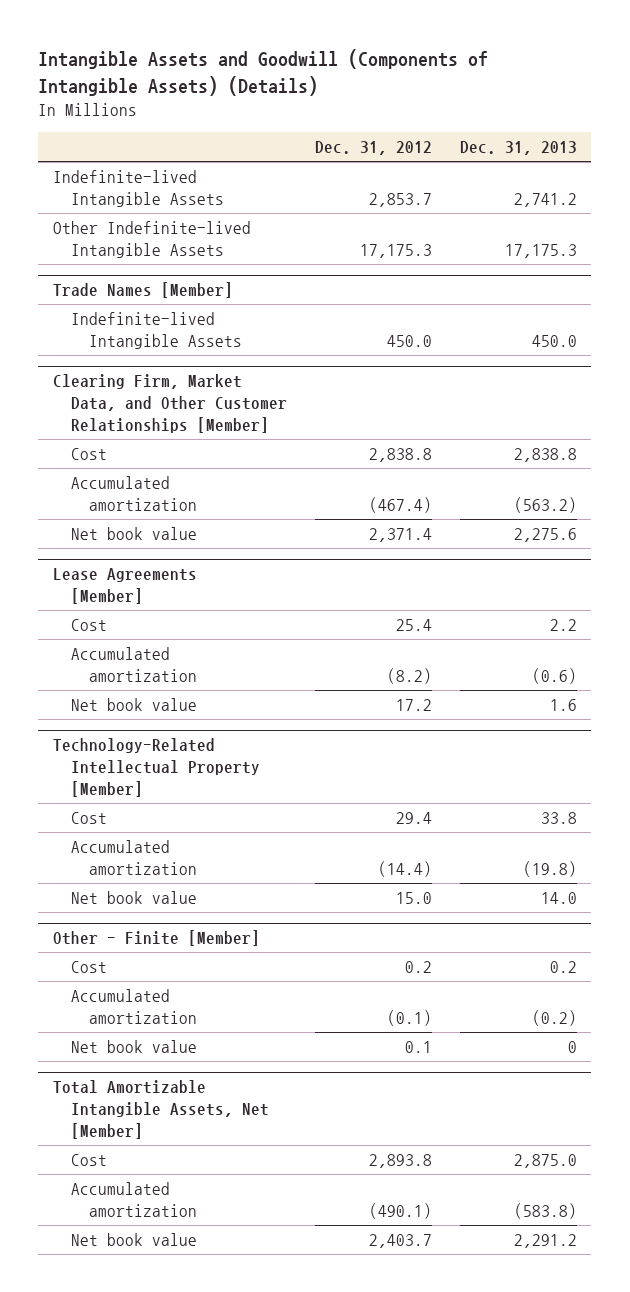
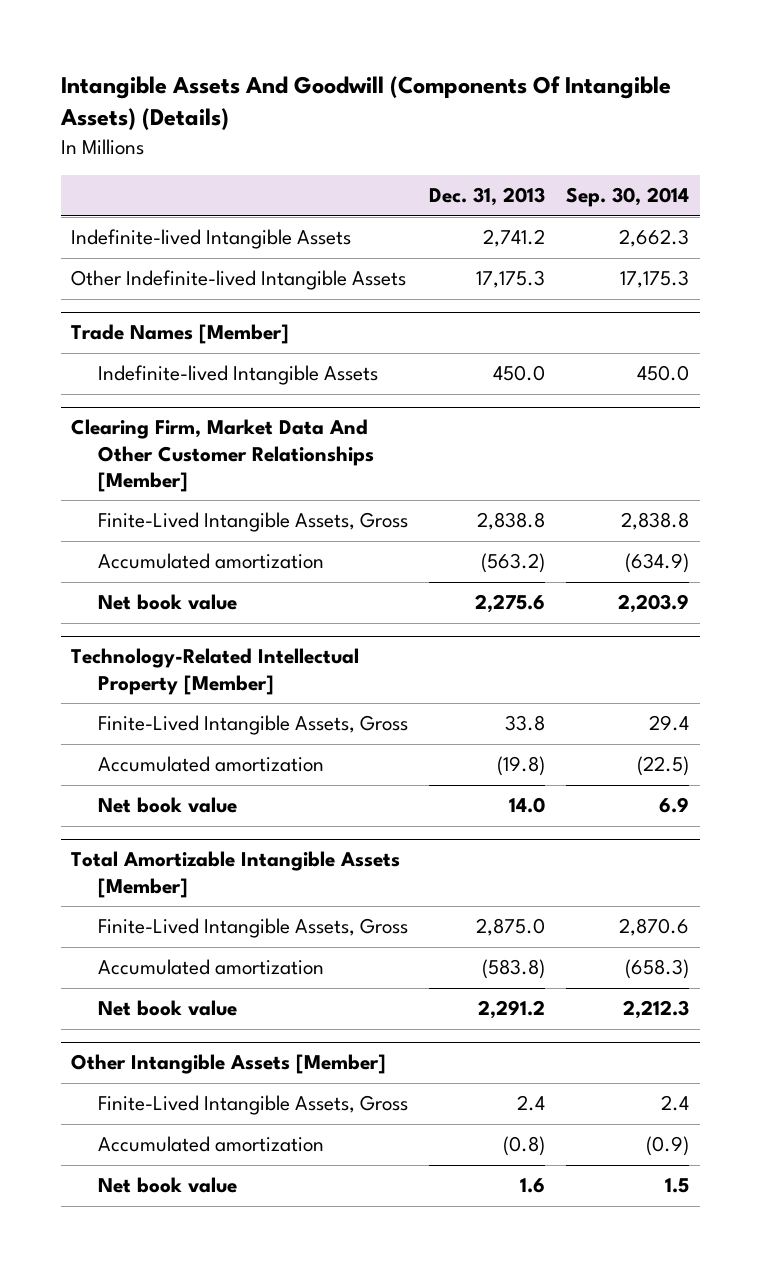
[38,49,489,96] Intangible Assets and Goodwill (Components of Intangible Assets) (Details) -> [59,76,671,131] Intangible Assets And Goodwill (Components Of Intangible Assets) (Details)
[315,141,433,156] Dec. 31, 2012 -> none
none -> [566,186,690,207] Sep. 30, 2014
[52,374,287,434] Clearing Firm, Market Data, and Other Customer Relationships [Member] -> [71,419,375,492] Clearing Firm, Market Data And Other Customer Relationships [Member]
[70,448,107,461] Cost -> [98,512,409,533] Finite-Lived Intangible Assets, Gross
[52,568,197,605] Lease Agreements [Member] -> none
[70,619,107,632] Cost -> none
[70,647,198,683] Accumulated amortization -> none
[70,698,197,712] Net book value -> none
[70,812,107,825] Cost -> [98,715,409,736] Finite-Lived Intangible Assets, Gross
[52,930,260,947] Other - Finite [Member] -> none
[70,961,107,974] Cost -> none
[70,989,198,1025] Accumulated amortization -> none
[70,1040,197,1054] Net book value -> none
[52,1080,269,1140] Total Amortizable Intangible Assets, Net [Member] -> [71,851,401,898] Total Amortizable Intangible Assets [Member]
[70,1154,107,1167] Cost -> [98,918,409,939] Finite-Lived Intangible Assets, Gross
none -> [71,1054,387,1075] Other Intangible Assets [Member]
none -> [98,1095,409,1116] Finite-Lived Intangible Assets, Gross
none -> [98,1136,325,1153] Accumulated amortization
none -> [98,1177,238,1194] Net book value

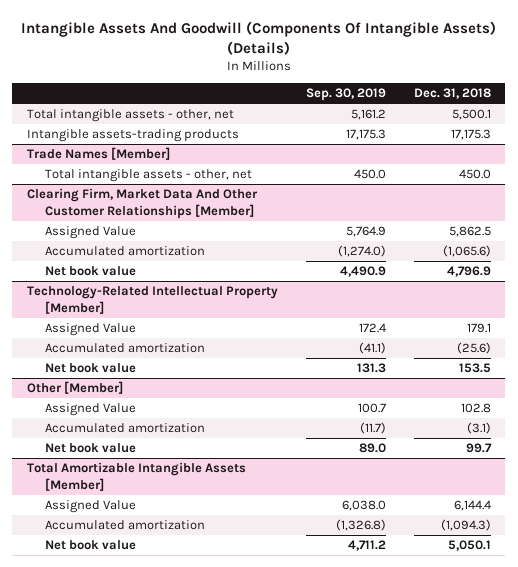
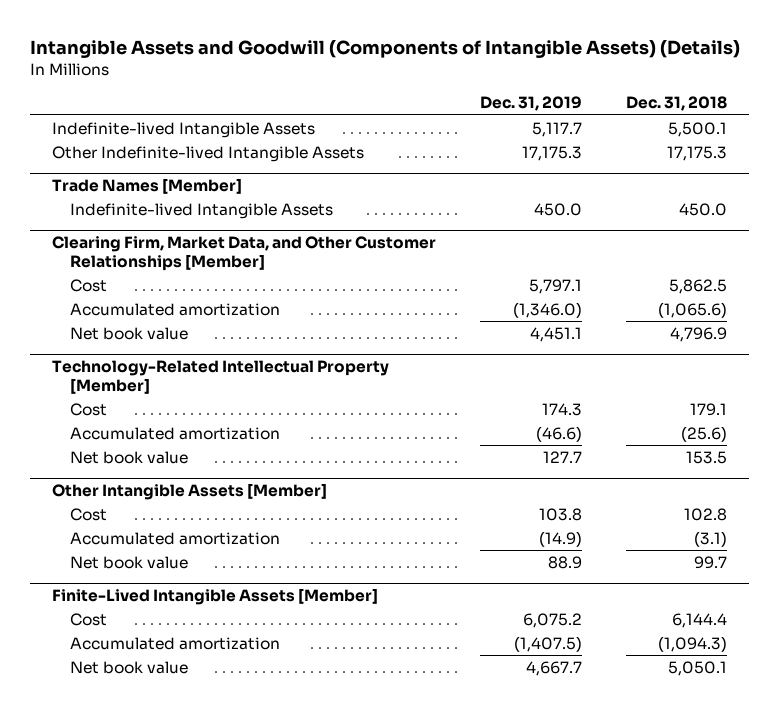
[20,20,496,55] Intangible Assets And Goodwill (Components Of Intangible Assets) (Details) -> [30,40,741,59] Intangible Assets and Goodwill (Components of Intangible Assets) (Details)
[305,88,386,102] Sep. 30, 2019 -> none
none -> [480,96,583,112] Dec. 31, 2019
[26,109,234,123] Total intangible assets - other, net -> [52,121,316,138] Indefinite-lived Intangible Assets
[26,129,239,143] Intangible assets-trading products -> [52,145,365,162] Other Indefinite-lived Intangible Assets
[44,169,252,183] Total intangible assets - other, net -> [70,202,334,219] Indefinite-lived Intangible Assets
[26,188,258,219] Clearing Firm, Market Data And Other Customer Relationships [Member] -> [52,235,437,271] Clearing Firm, Market Data, and Other Customer Relationships [Member]
[44,226,136,240] Assigned Value -> [70,278,108,292] Cost
[44,323,136,337] Assigned Value -> [70,402,108,416] Cost
[26,381,123,395] Other [Member] -> [52,482,328,500] Other Intangible Assets [Member]
[44,403,136,417] Assigned Value -> [70,507,108,521] Cost
[26,462,246,491] Total Amortizable Intangible Assets [Member] -> [52,587,379,605] Finite-Lived Intangible Assets [Member]
[44,500,136,514] Assigned Value -> [70,612,108,626] Cost

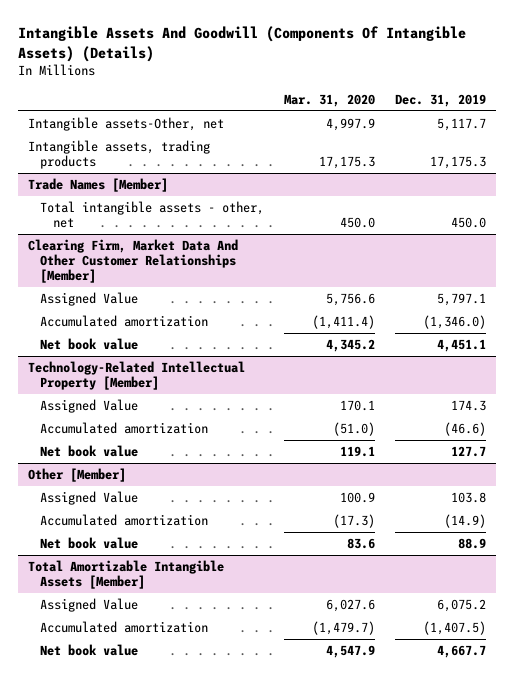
[30,40,741,59] Intangible Assets and Goodwill (Components of Intangible Assets) (Details) -> [18,26,467,63] Intangible Assets And Goodwill (Components Of Intangible Assets) (Details)
[626,96,728,112] Dec. 31, 2018 -> none
none -> [284,93,376,107] Mar. 31, 2020
[52,121,316,138] Indefinite-lived Intangible Assets -> none
[52,145,365,162] Other Indefinite-lived Intangible Assets -> [28,116,225,131] Intangible assets-Other, net
[522,145,583,161] 17,175.3 -> [436,117,486,131] 5,117.7
none -> [28,139,211,170] Intangible assets, trading products
[70,202,334,219] Indefinite-lived Intangible Assets -> [40,200,265,229] Total intangible assets - other, net
[52,235,437,271] Clearing Firm, Market Data, and Other Customer Relationships [Member] -> [28,238,239,284] Clearing Firm, Market Data And Other Customer Relationships [Member]
[70,278,108,292] Cost -> [40,291,139,306] Assigned Value
[70,402,108,416] Cost -> [40,398,139,413] Assigned Value
[52,482,328,500] Other Intangible Assets [Member] -> [28,467,127,482] Other [Member]
[70,507,108,521] Cost -> [40,490,139,505] Assigned Value
[52,587,379,605] Finite-Lived Intangible Assets [Member] -> [28,559,225,590] Total Amortizable Intangible Assets [Member]
[70,612,108,626] Cost -> [40,597,139,612] Assigned Value

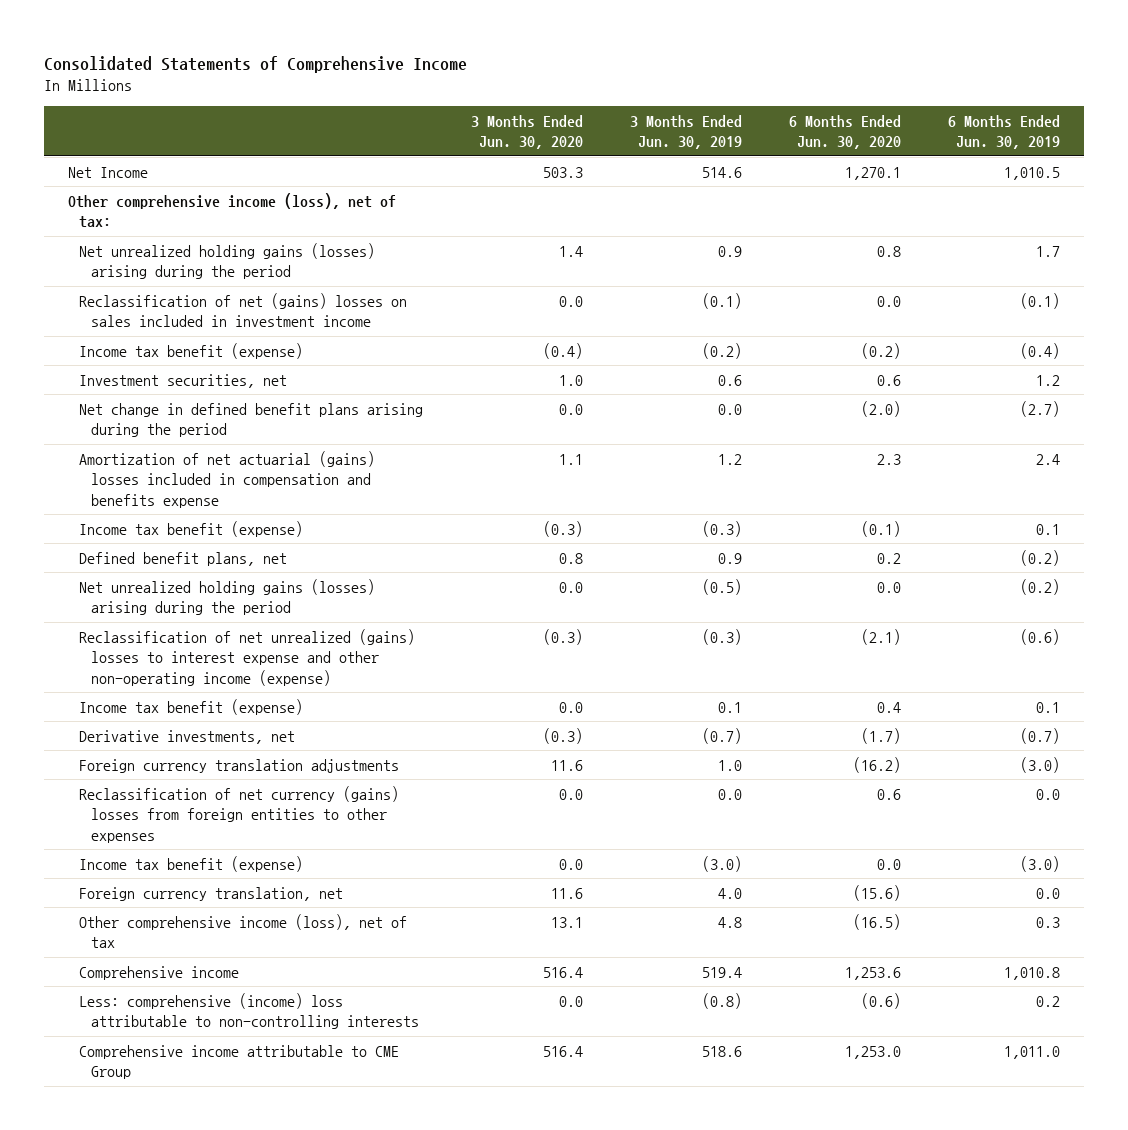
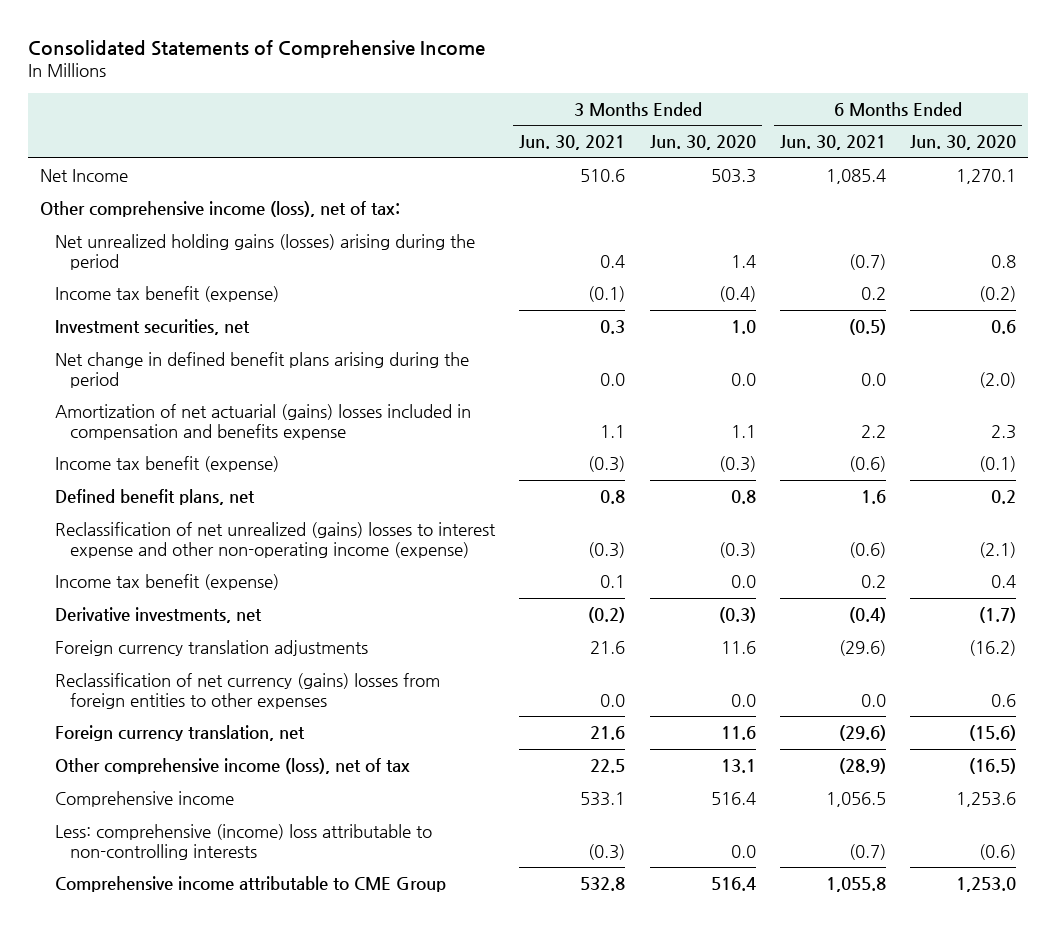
[629,114,742,150] 3 Months Ended Jun. 30, 2019 -> none
[947,114,1060,150] 6 Months Ended Jun. 30, 2019 -> none
none -> [519,135,626,151] Jun. 30, 2021
none -> [779,135,886,151] Jun. 30, 2021
[79,292,408,328] Reclassification of net (gains) losses on sales included in investment income -> none
[79,578,376,616] Net unrealized holding gains (losses) arising during the period -> none
[79,855,304,872] Income tax benefit (expense) -> none

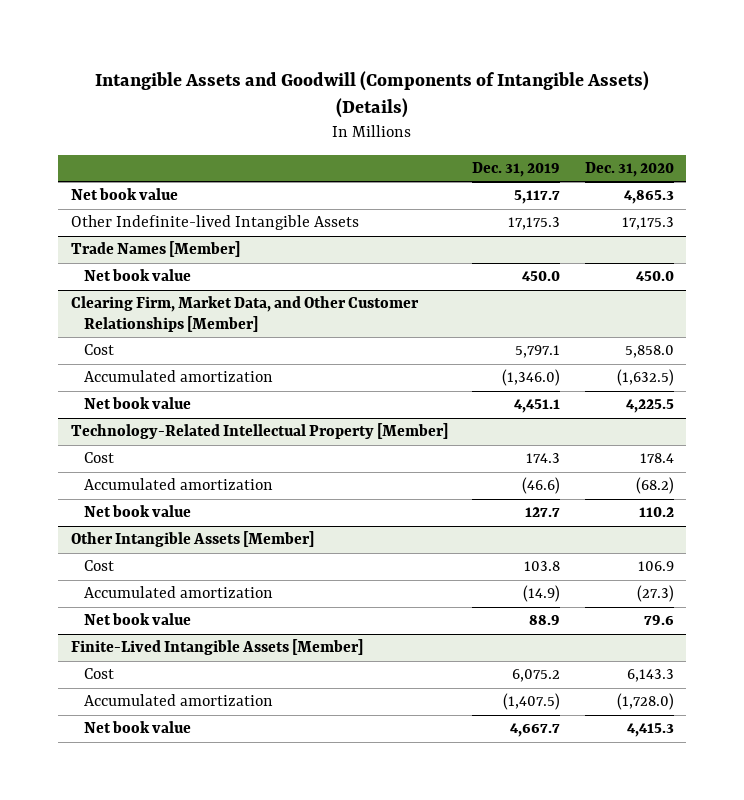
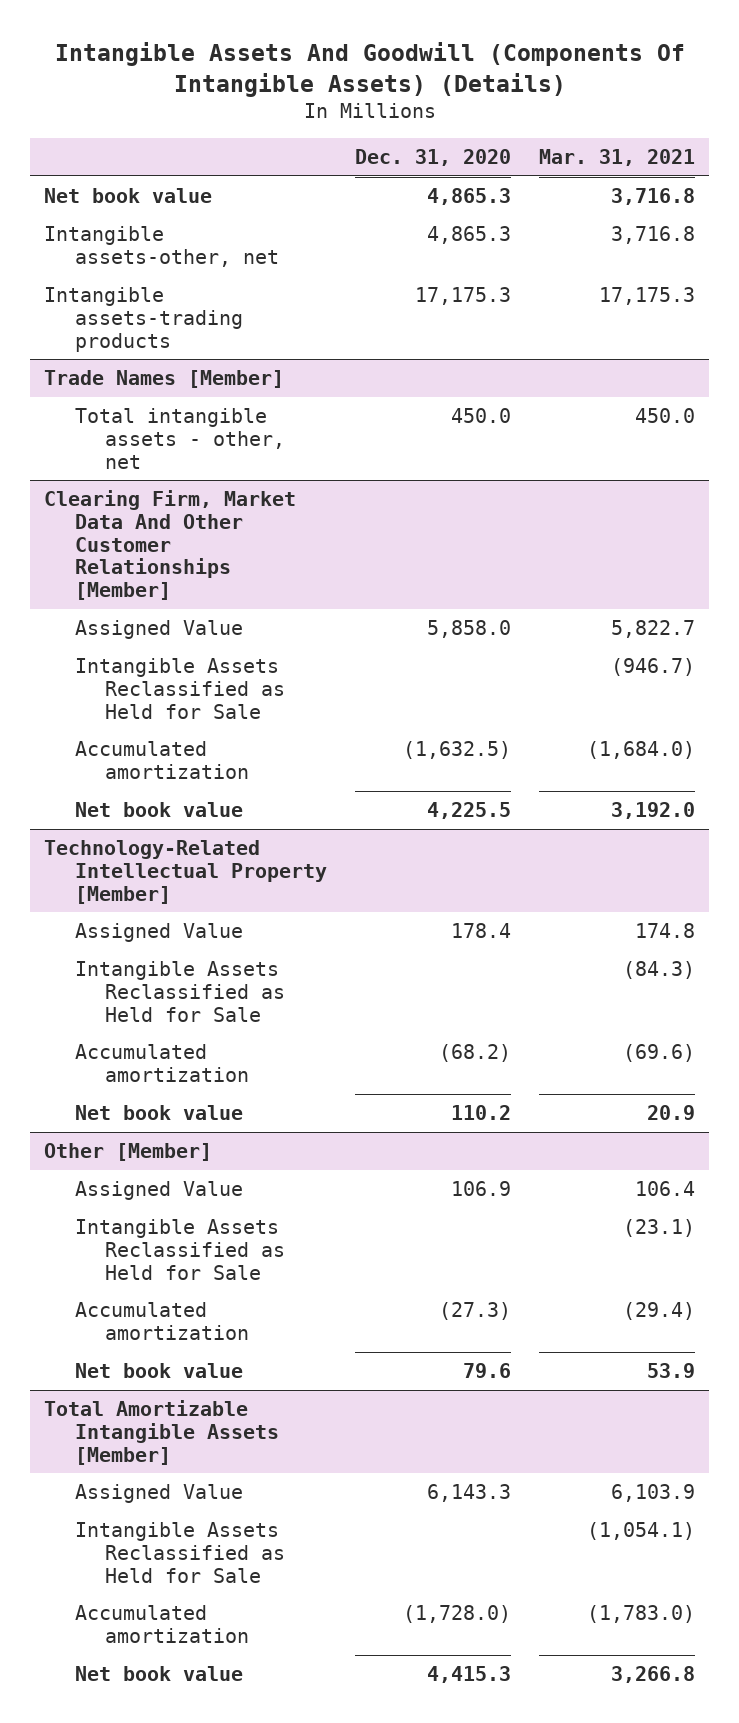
[95,70,650,119] Intangible Assets and Goodwill (Components of Intangible Assets) (Details) -> [54,42,685,97] Intangible Assets And Goodwill (Components Of Intangible Assets) (Details)
[472,162,561,178] Dec. 31, 2019 -> none
none -> [538,148,695,166] Mar. 31, 2021
[70,215,359,231] Other Indefinite-lived Intangible Assets -> [44,226,279,267] Intangible assets-other, net
[621,217,674,231] 17,175.3 -> [426,226,511,245] 4,865.3
none -> [44,287,243,352] Intangible assets-trading products
[83,269,191,282] Net book value -> none
none -> [74,408,286,469] Total intangible assets - other, net
[70,296,419,332] Clearing Firm, Market Data, and Other Customer Relationships [Member] -> [44,490,297,601] Clearing Firm, Market Data And Other Customer Relationships [Member]
[83,344,114,356] Cost -> [74,620,243,640] Assigned Value
none -> [74,658,286,719] Intangible Assets Reclassified as Held for Sale
[83,452,114,464] Cost -> [74,923,243,943] Assigned Value
none -> [74,961,286,1022] Intangible Assets Reclassified as Held for Sale
[70,531,314,548] Other Intangible Assets [Member] -> [44,1143,213,1162] Other [Member]
[83,560,114,572] Cost -> [74,1181,243,1201] Assigned Value
none -> [74,1219,286,1280] Intangible Assets Reclassified as Held for Sale
[70,639,363,656] Finite-Lived Intangible Assets [Member] -> [44,1400,279,1465] Total Amortizable Intangible Assets [Member]
[83,668,114,680] Cost -> [74,1484,243,1504] Assigned Value
none -> [74,1522,286,1583] Intangible Assets Reclassified as Held for Sale

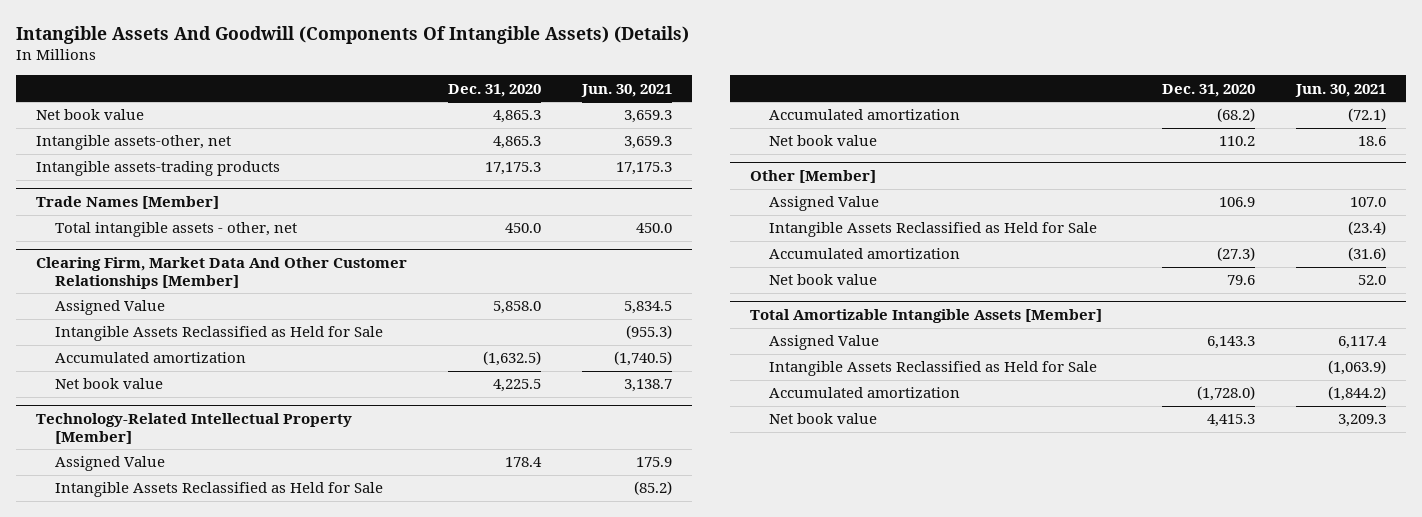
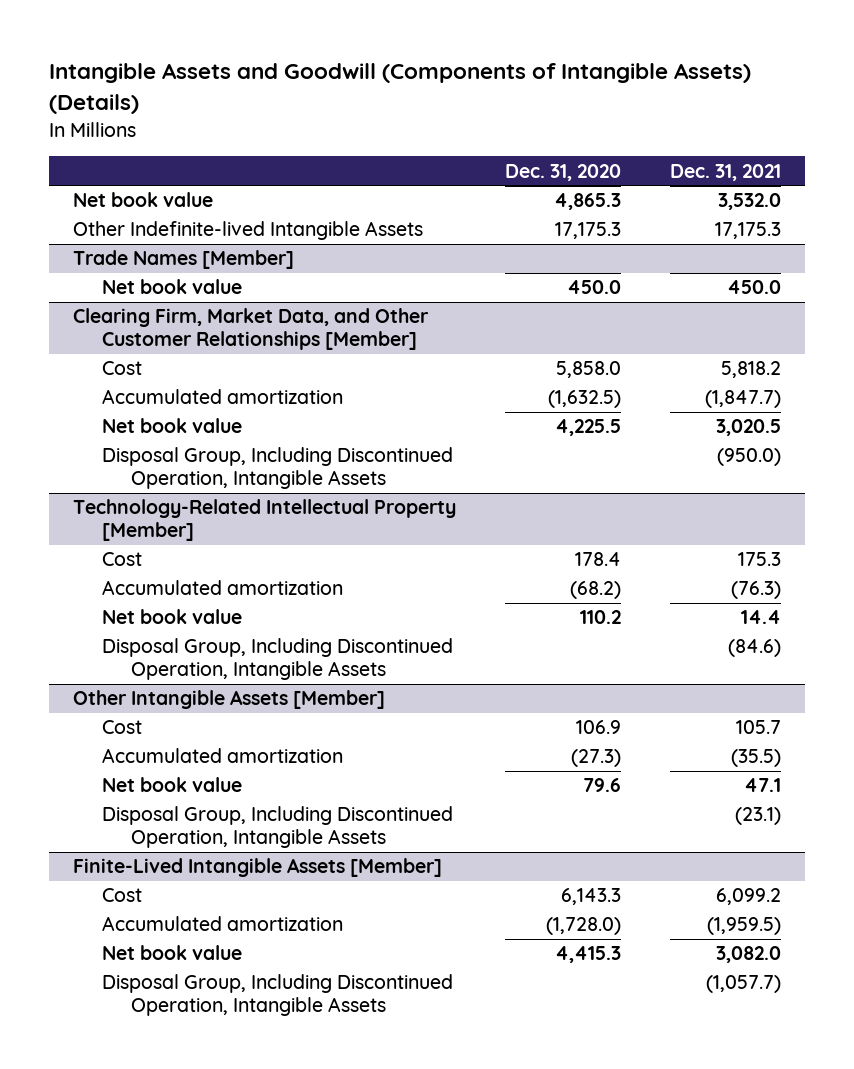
[16,25,690,44] Intangible Assets And Goodwill (Components Of Intangible Assets) (Details) -> [48,63,751,114] Intangible Assets and Goodwill (Components of Intangible Assets) (Details)
[580,83,672,97] Jun. 30, 2021 -> none
none -> [669,163,781,181] Dec. 31, 2021
[36,161,281,177] Intangible assets-trading products -> none
[36,135,232,151] Intangible assets-other, net -> [73,221,424,241] Other Indefinite-lived Intangible Assets
[493,136,542,150] 4,865.3 -> [554,222,621,240] 17,175.3
[54,222,297,238] Total intangible assets - other, net -> none
[54,326,383,342] Intangible Assets Reclassified as Held for Sale -> none
none -> [102,279,243,295] Net book value
[36,257,408,289] Clearing Firm, Market Data And Other Customer Relationships [Member] -> [73,308,430,351] Clearing Firm, Market Data, and Other Customer Relationships [Member]
[54,300,165,316] Assigned Value -> [102,361,143,376] Cost
none -> [102,447,454,490] Disposal Group, Including Discontinued Operation, Intangible Assets
[54,482,383,498] Intangible Assets Reclassified as Held for Sale -> none
[54,456,165,472] Assigned Value -> [102,552,143,567] Cost
[768,222,1097,238] Intangible Assets Reclassified as Held for Sale -> none
none -> [102,638,454,681] Disposal Group, Including Discontinued Operation, Intangible Assets
[750,170,877,184] Other [Member] -> [73,690,386,710] Other Intangible Assets [Member]
[768,196,879,212] Assigned Value -> [102,720,143,735] Cost
[768,361,1097,377] Intangible Assets Reclassified as Held for Sale -> none
none -> [102,806,454,849] Disposal Group, Including Discontinued Operation, Intangible Assets
[750,309,1103,324] Total Amortizable Intangible Assets [Member] -> [73,858,443,878] Finite-Lived Intangible Assets [Member]
[768,335,879,351] Assigned Value -> [102,888,143,903] Cost
none -> [102,974,454,1017] Disposal Group, Including Discontinued Operation, Intangible Assets

